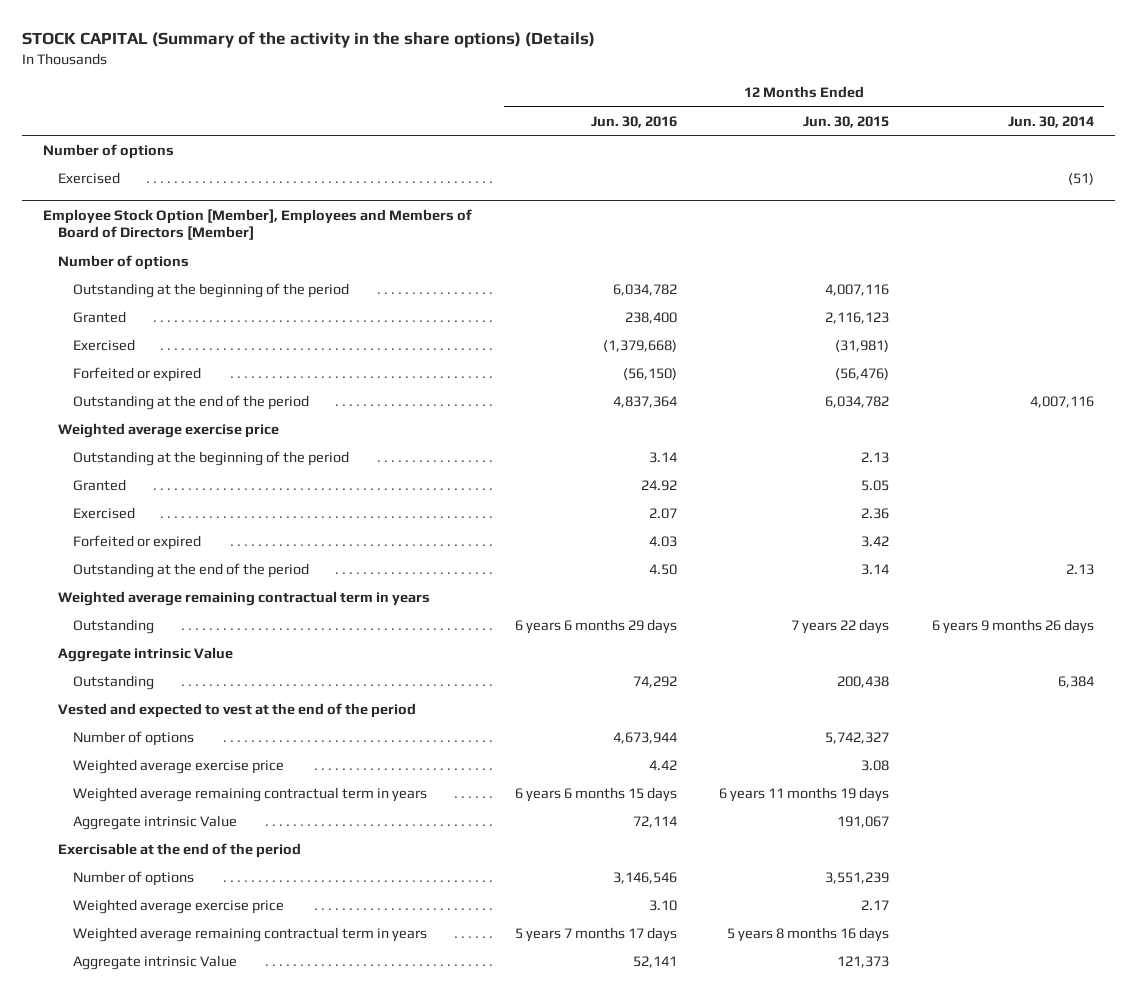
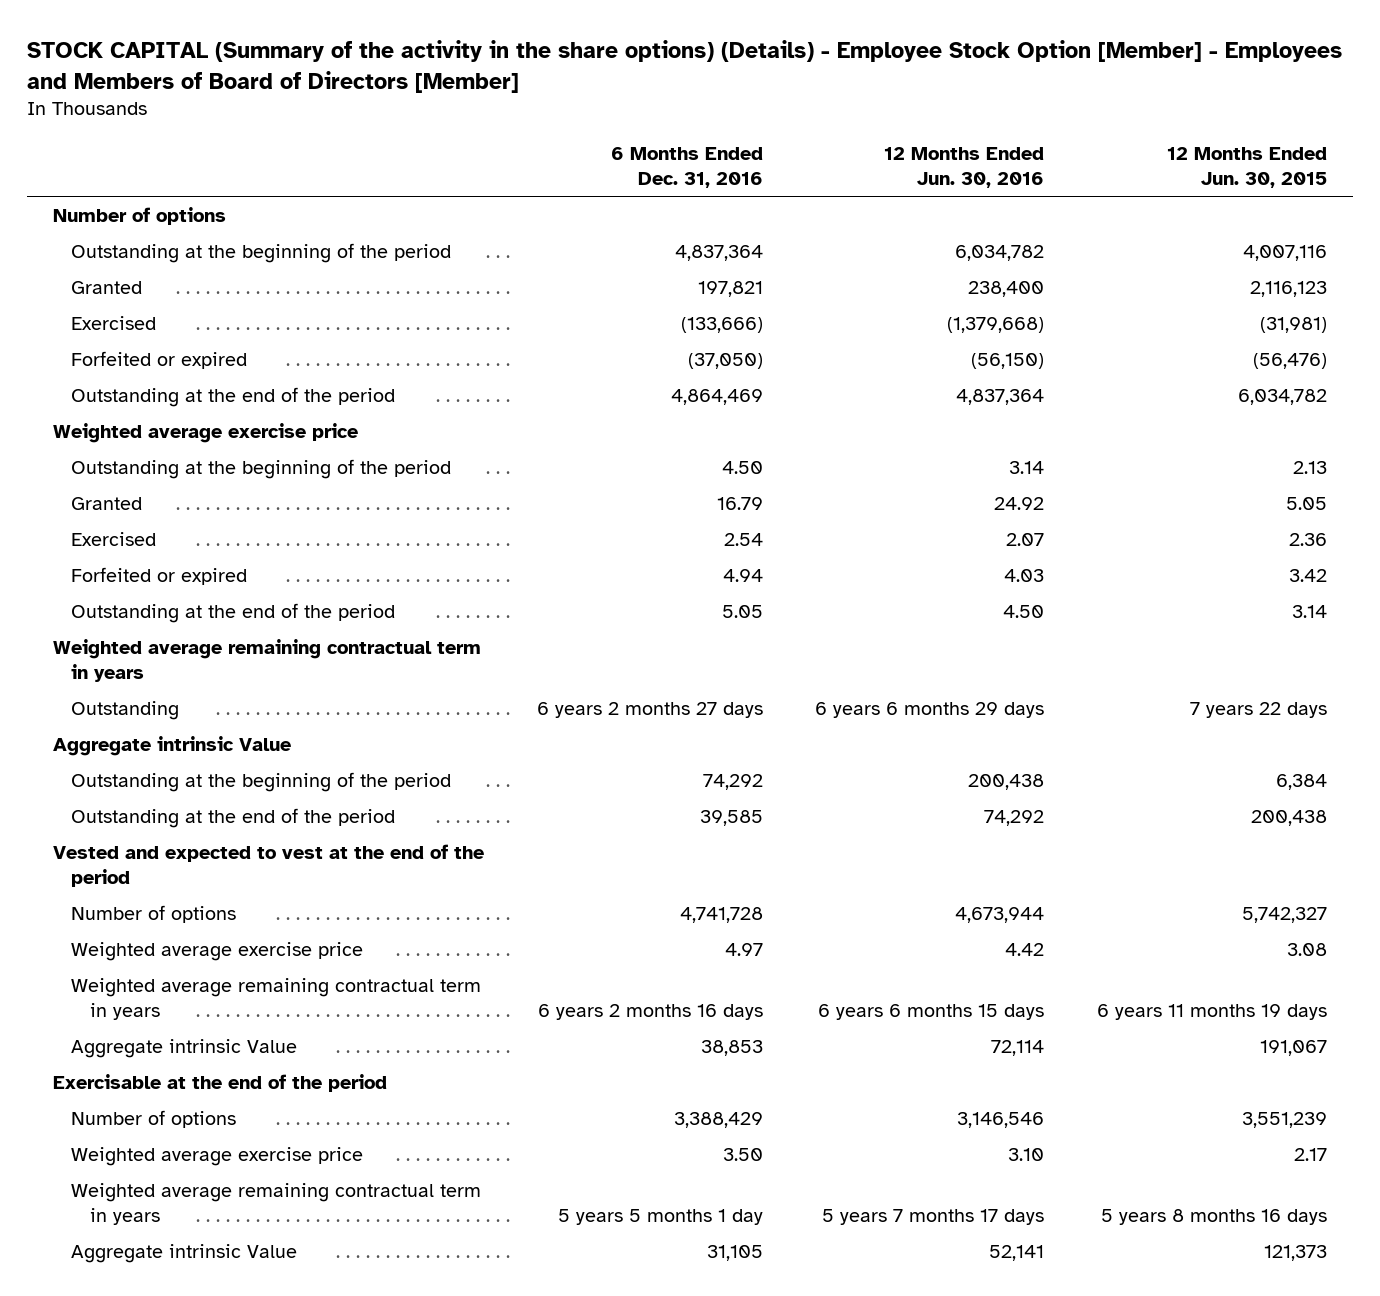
[21,31,595,49] STOCK CAPITAL (Summary of the activity in the share options) (Details) -> [26,39,1342,93] STOCK CAPITAL (Summary of the activity in the share options) (Details) - Employee Stock Option [Member] - Employees and Members of Board of Directors [Member]
[1007,115,1094,128] Jun. 30, 2014 -> none
none -> [610,146,763,189] 6 Months Ended Dec. 31, 2016
[58,171,121,184] Exercised -> none
[42,208,472,241] Employee Stock Option [Member], Employees and Members of Board of Directors [Member] -> none
[58,254,190,270] Number of options -> none
none -> [71,771,452,792] Outstanding at the beginning of the period
[73,674,155,690] Outstanding -> [71,807,396,828] Outstanding at the end of the period

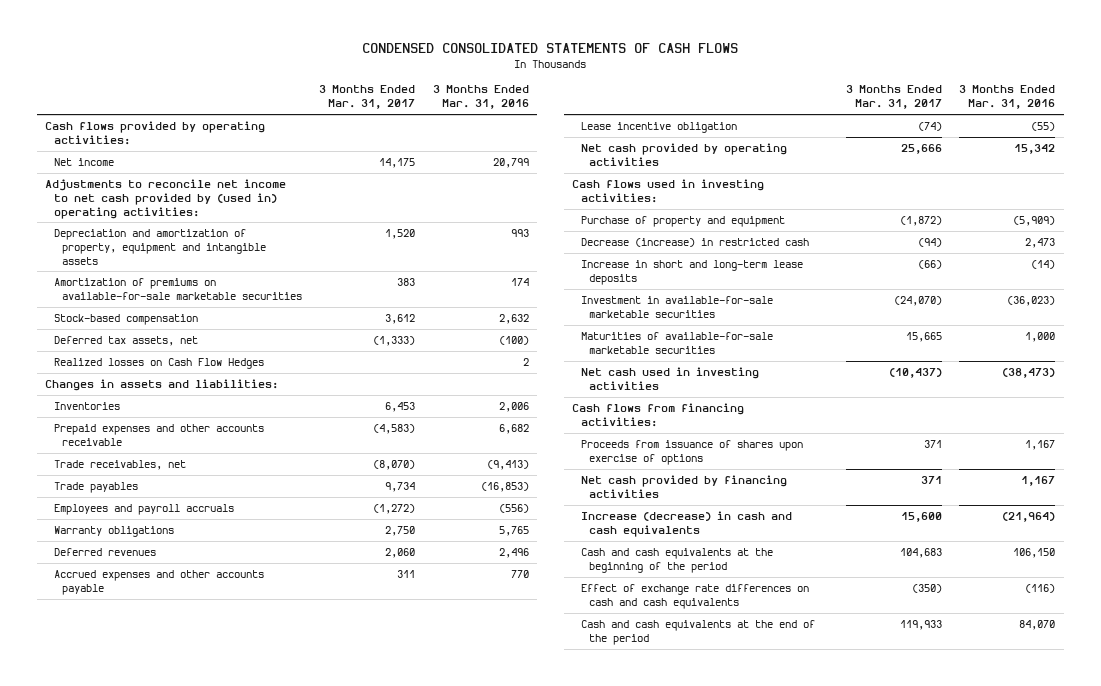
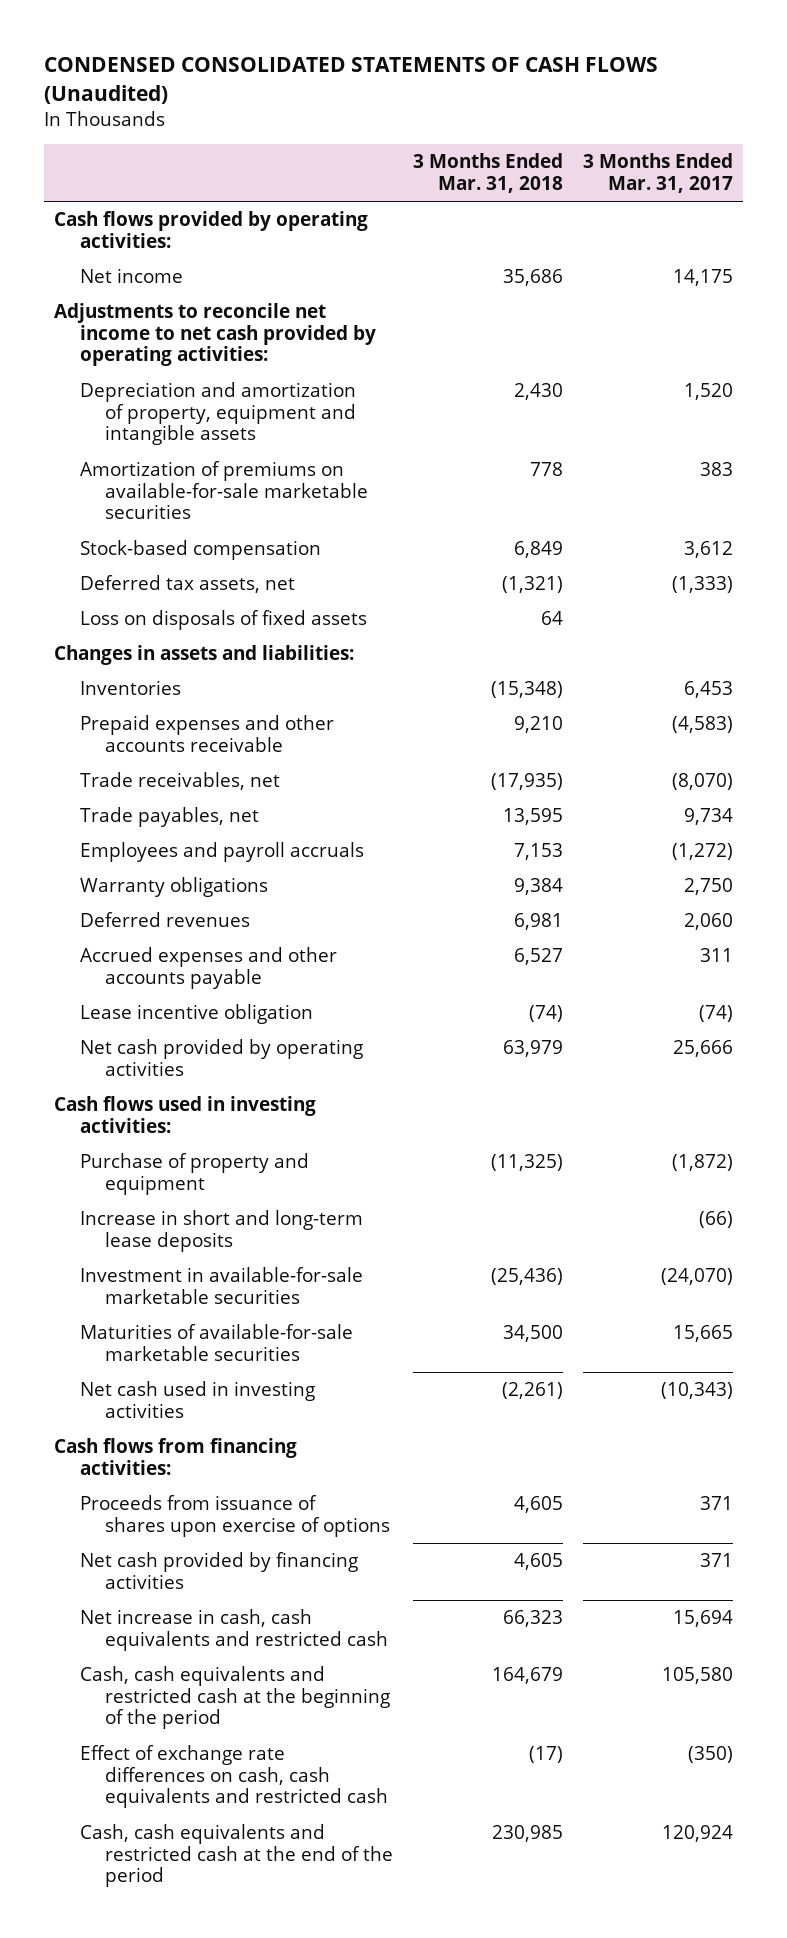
[362,43,739,54] CONDENSED CONSOLIDATED STATEMENTS OF CASH FLOWS -> [43,57,658,104] CONDENSED CONSOLIDATED STATEMENTS OF CASH FLOWS (Unaudited)
[432,85,529,110] 3 Months Ended Mar. 31, 2016 -> none
none -> [413,153,564,194] 3 Months Ended Mar. 31, 2018
[45,178,287,219] Adjustments to reconcile net income to net cash provided by (used in) operating activities: -> [53,303,376,367] Adjustments to reconcile net income to net cash provided by operating activities:
[53,357,264,369] Realized losses on Cash Flow Hedges -> none
none -> [79,610,367,631] Loss on disposals of fixed assets
[53,481,138,493] Trade payables -> [79,807,259,828] Trade payables, net
[580,237,809,247] Decrease (increase) in restricted cash -> none
[889,367,943,378] (10,437) -> [661,1382,734,1400] (10,343)
[580,510,792,537] Increase (decrease) in cash and cash equivalents -> [79,1609,389,1651] Net increase in cash, cash equivalents and restricted cash
[901,511,943,522] 15,600 -> [673,1610,734,1628] 15,694
[580,547,773,573] Cash and cash equivalents at the beginning of the period -> [79,1666,391,1730] Cash, cash equivalents and restricted cash at the beginning of the period
[900,547,943,558] 104,683 -> [662,1667,734,1685] 105,580
[580,583,809,609] Effect of exchange rate differences on cash and cash equivalents -> [79,1745,389,1809] Effect of exchange rate differences on cash, cash equivalents and restricted cash
[580,619,815,645] Cash and cash equivalents at the end of the period -> [79,1824,394,1888] Cash, cash equivalents and restricted cash at the end of the period
[900,619,943,630] 119,933 -> [662,1825,734,1843] 120,924

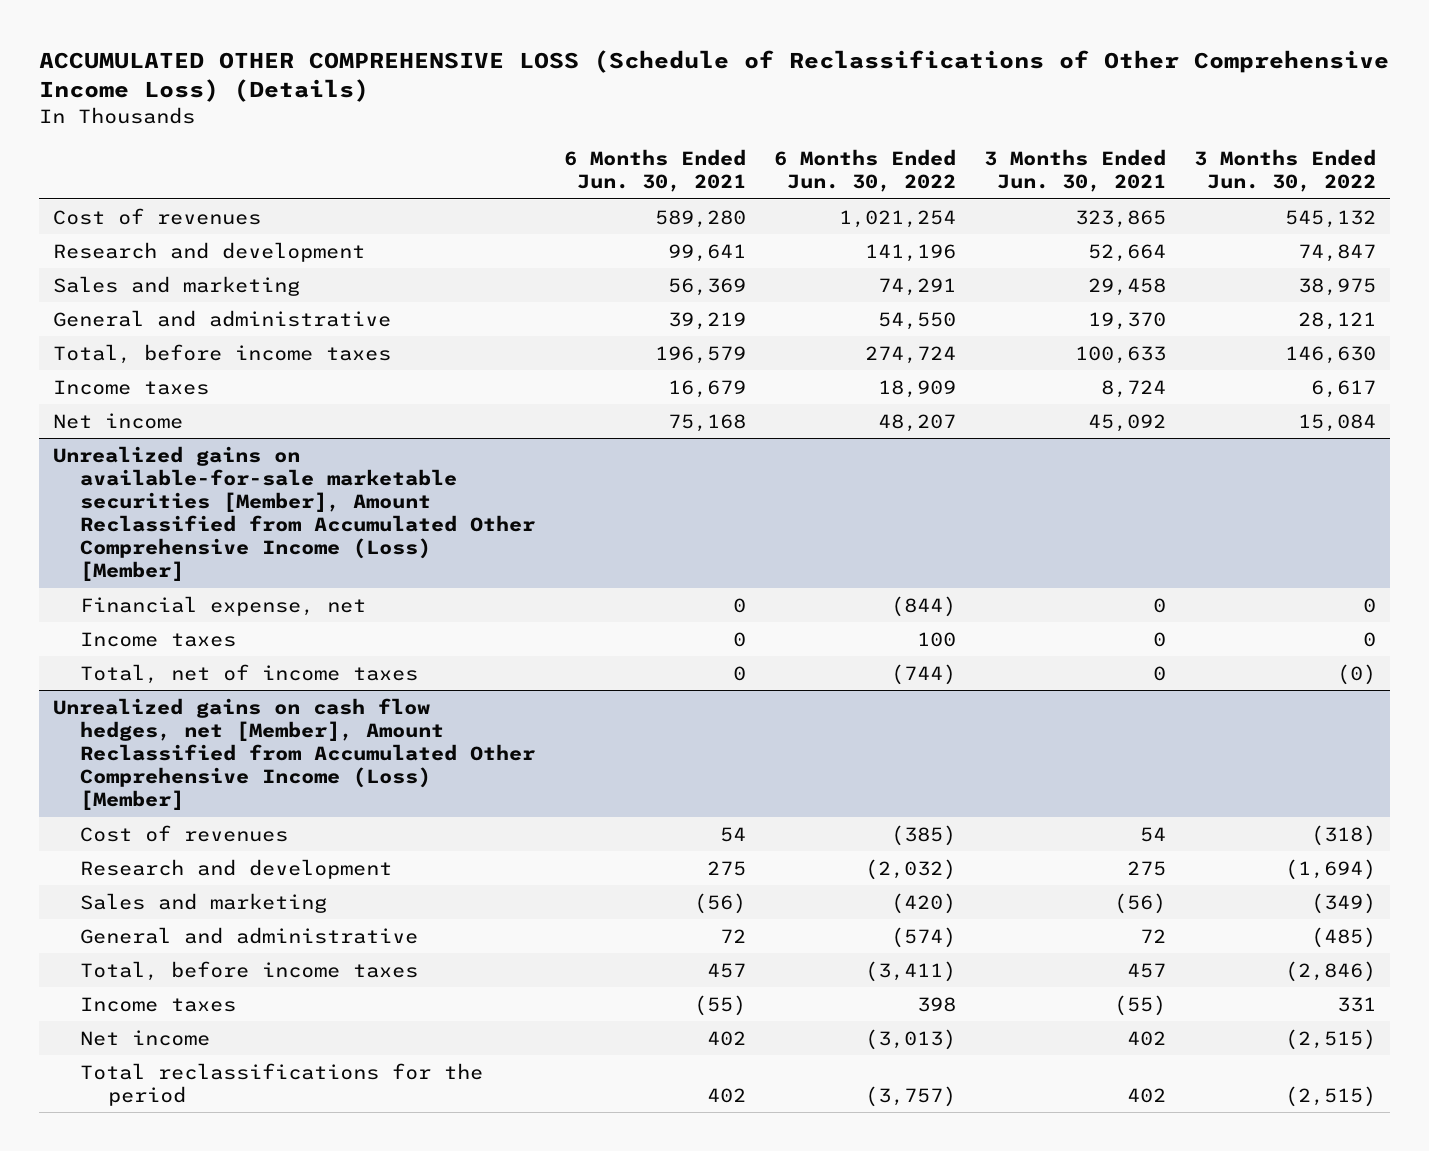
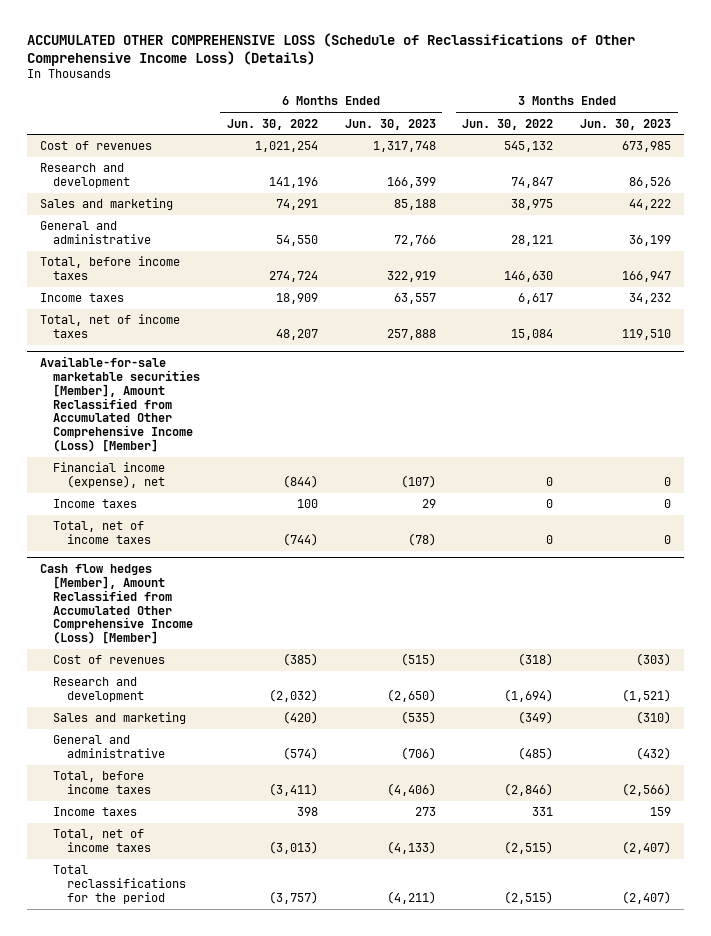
[563,149,746,193] 6 Months Ended Jun. 30, 2021 -> none
[983,149,1166,193] 3 Months Ended Jun. 30, 2021 -> none
none -> [344,118,436,130] Jun. 30, 2023
none -> [579,118,671,130] Jun. 30, 2023
[53,412,184,429] Net income -> [40,314,181,339] Total, net of income taxes
[53,445,537,582] Unrealized gains on available-for-sale marketable securities [Member], Amount Reclassified from Accumulated Other Comprehensive Income (Loss) [Member] -> [40,356,201,452] Available-for-sale marketable securities [Member], Amount Reclassified from Accumulated Other Comprehensive Income (Loss) [Member]
[80,595,367,616] Financial expense, net -> [53,462,166,489] Financial income (expense), net
[1337,663,1377,685] (0) -> [546,535,554,545] 0
[53,697,537,811] Unrealized gains on cash flow hedges, net [Member], Amount Reclassified from Accumulated Other Comprehensive Income (Loss) [Member] -> [40,564,194,645] Cash flow hedges [Member], Amount Reclassified from Accumulated Other Comprehensive Income (Loss) [Member]
[80,1029,211,1046] Net income -> [53,829,151,853] Total, net of income taxes

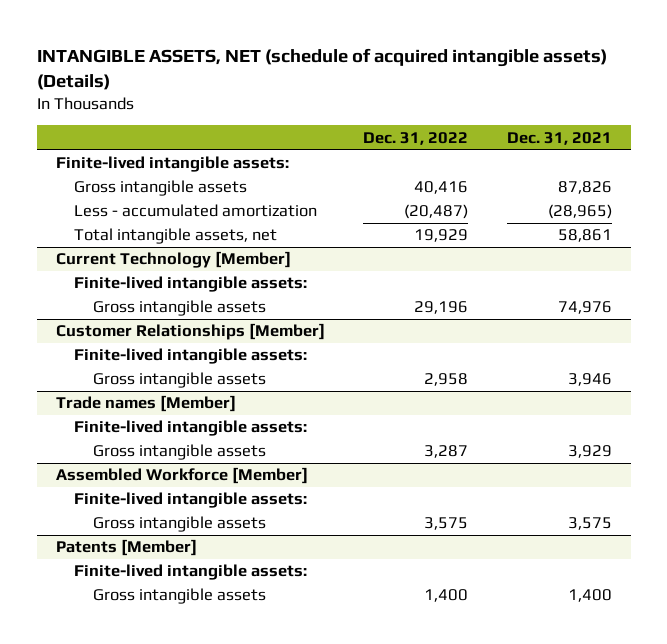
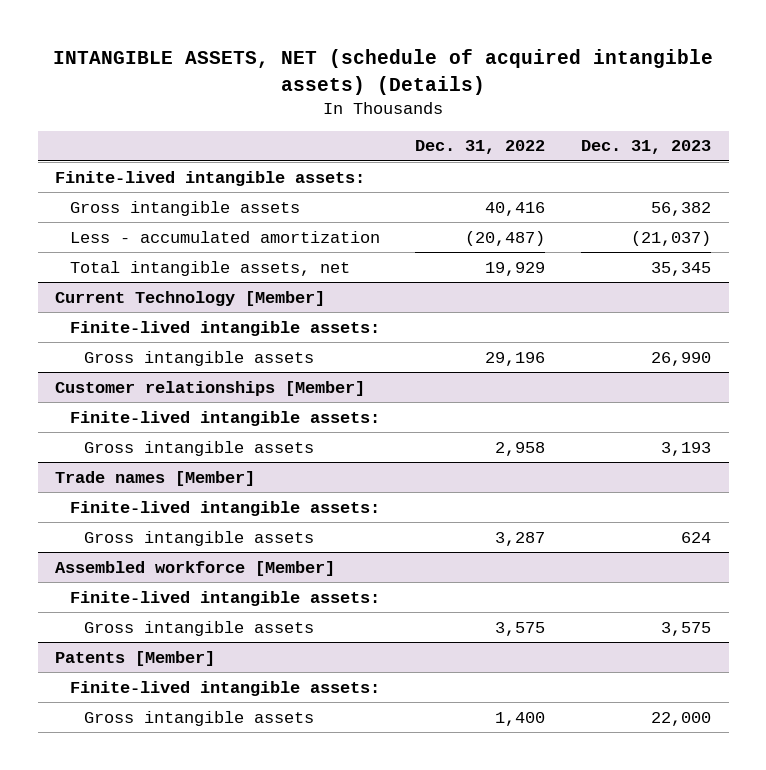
[506,131,612,145] Dec. 31, 2021 -> none
none -> [580,140,711,155] Dec. 31, 2023
[55,323,325,341] Customer Relationships [Member] -> [55,380,366,396] Customer relationships [Member]
[55,467,308,485] Assembled Workforce [Member] -> [55,560,336,576] Assembled workforce [Member]

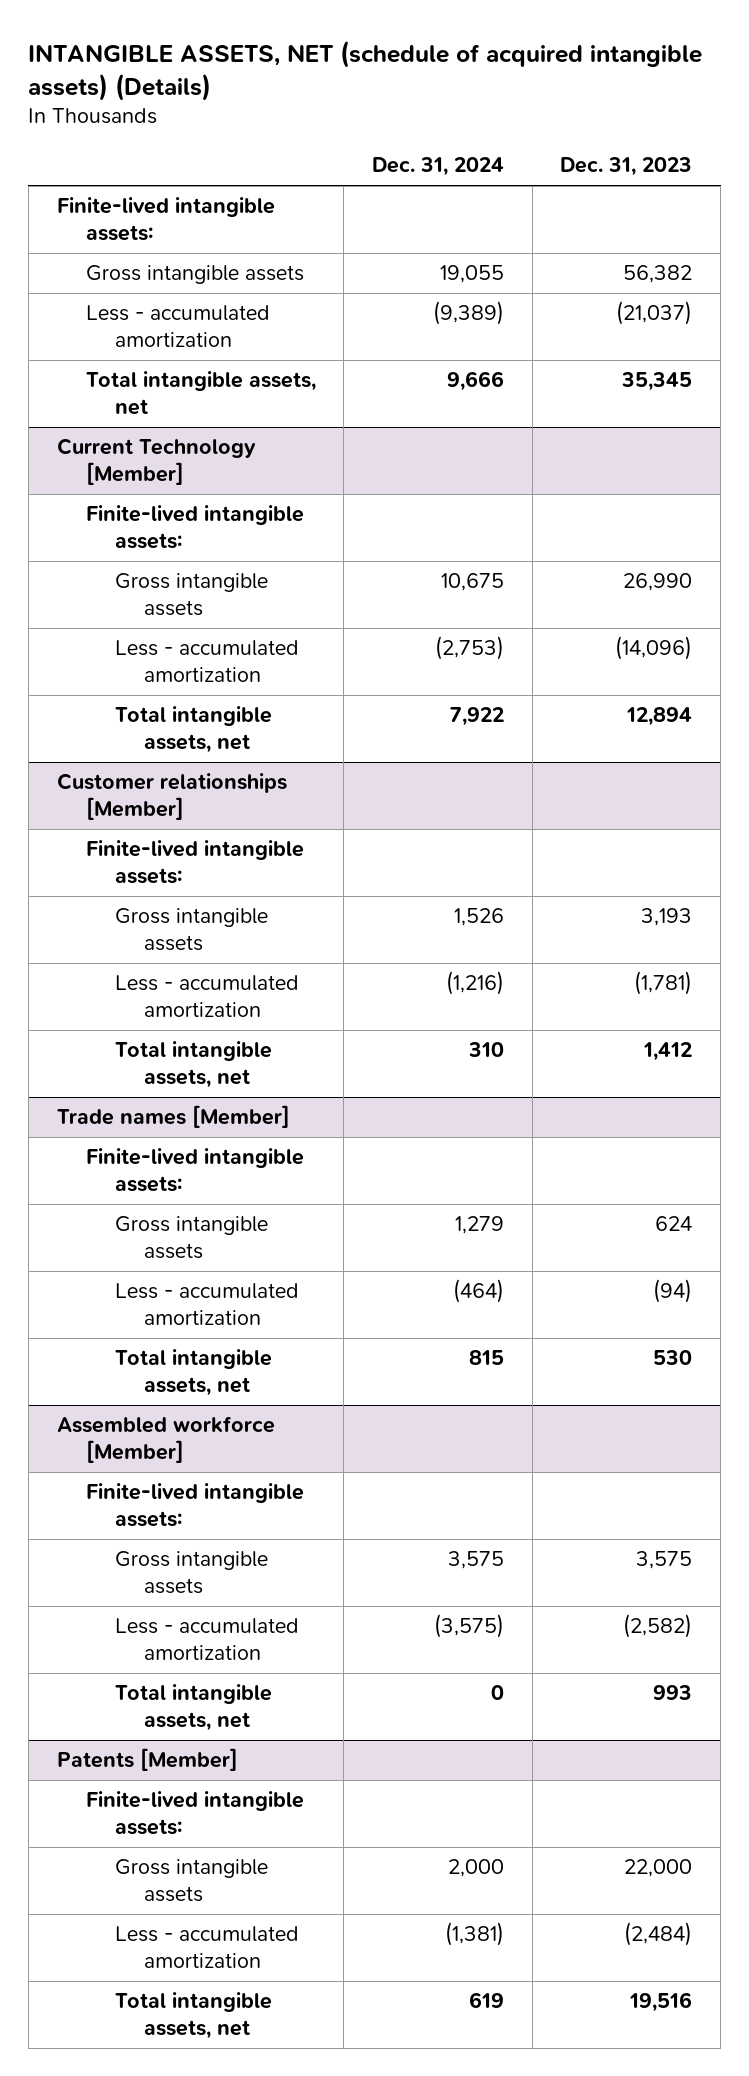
[415,140,546,155] Dec. 31, 2022 -> none
none -> [372,157,505,177] Dec. 31, 2024
none -> [114,640,299,682] Less - accumulated amortization
none -> [114,706,272,753] Total intangible assets, net
none -> [114,975,299,1017] Less - accumulated amortization
none -> [114,1041,272,1088] Total intangible assets, net
none -> [114,1283,299,1325] Less - accumulated amortization
none -> [114,1349,272,1396] Total intangible assets, net
none -> [114,1618,299,1660] Less - accumulated amortization
none -> [114,1684,272,1731] Total intangible assets, net
none -> [114,1926,299,1968] Less - accumulated amortization
none -> [114,1992,272,2039] Total intangible assets, net

